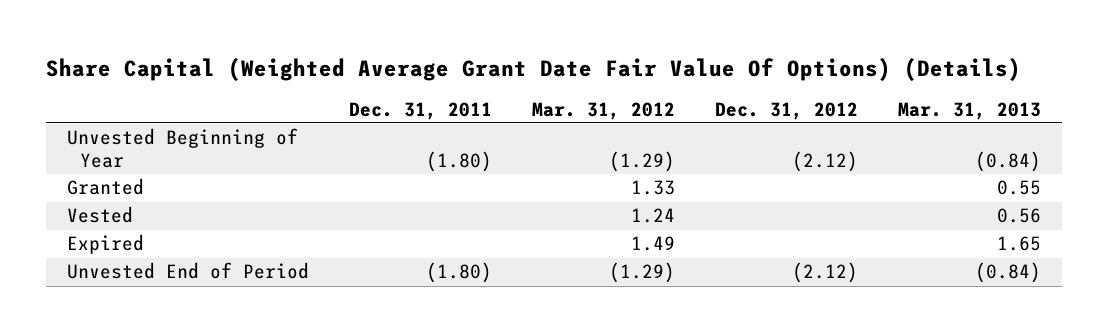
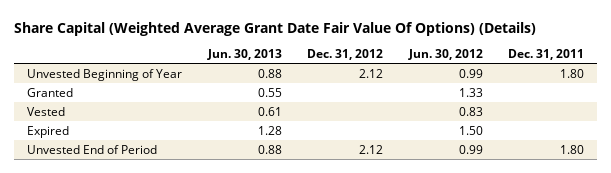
[531,101,675,120] Mar. 31, 2012 -> none
[898,101,1042,120] Mar. 31, 2013 -> none
none -> [206,49,282,61] Jun. 30, 2013
none -> [407,49,483,61] Jun. 30, 2012
[425,150,492,172] (1.80) -> [560,68,585,78] 1.80
[792,150,859,172] (2.12) -> [359,68,384,78] 2.12
[425,262,492,284] (1.80) -> [560,144,585,154] 1.80
[792,262,859,284] (2.12) -> [359,144,384,154] 2.12

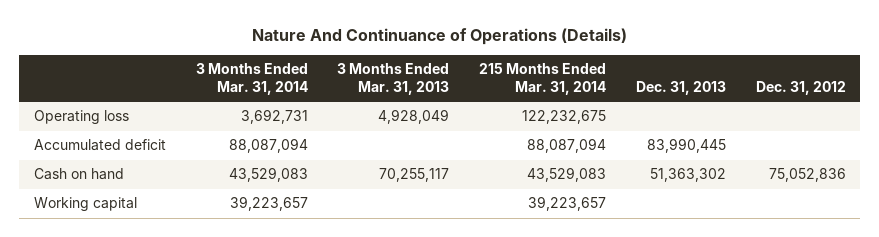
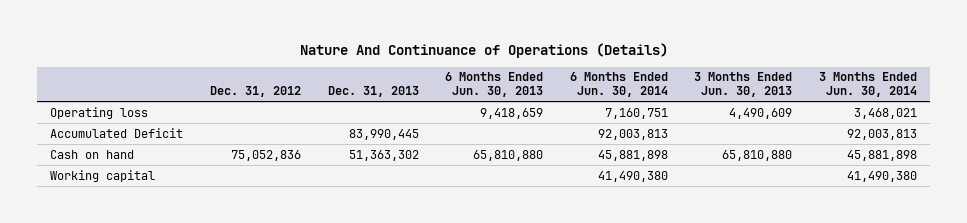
[195,63,308,96] 3 Months Ended Mar. 31, 2014 -> none
[337,63,450,96] 3 Months Ended Mar. 31, 2013 -> none
[479,63,607,96] 215 Months Ended Mar. 31, 2014 -> none
none -> [445,72,544,98] 6 Months Ended Jun. 30, 2013
none -> [569,72,668,98] 6 Months Ended Jun. 30, 2014
none -> [694,72,793,98] 3 Months Ended Jun. 30, 2013
none -> [818,72,917,98] 3 Months Ended Jun. 30, 2014
[33,139,166,152] Accumulated deficit -> [50,127,184,138] Accumulated Deficit

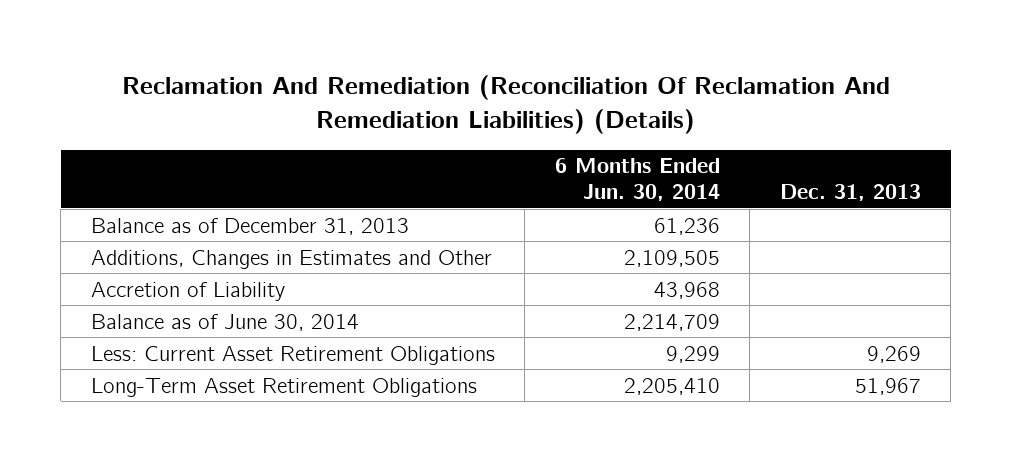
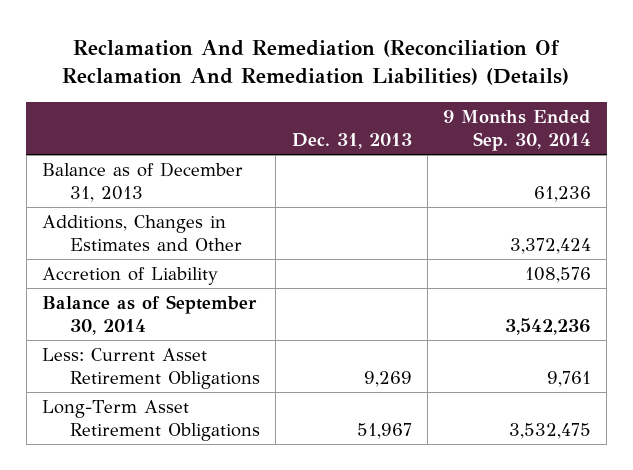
[554,158,720,202] 6 Months Ended Jun. 30, 2014 -> none
none -> [442,109,591,152] 9 Months Ended Sep. 30, 2014
[90,313,359,331] Balance as of June 30, 2014 -> [42,294,258,336] Balance as of September 30, 2014

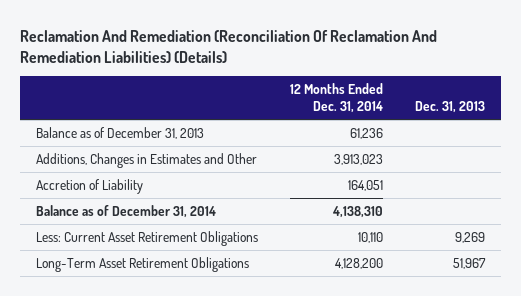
[442,109,591,152] 9 Months Ended Sep. 30, 2014 -> none
none -> [289,83,383,114] 12 Months Ended Dec. 31, 2014
[42,294,258,336] Balance as of September 30, 2014 -> [36,205,217,219] Balance as of December 31, 2014

